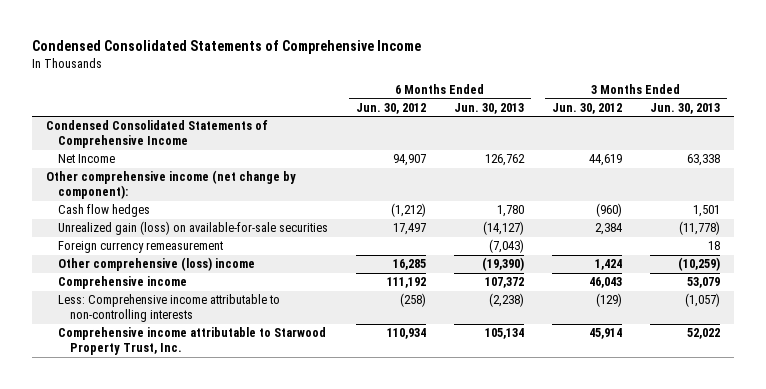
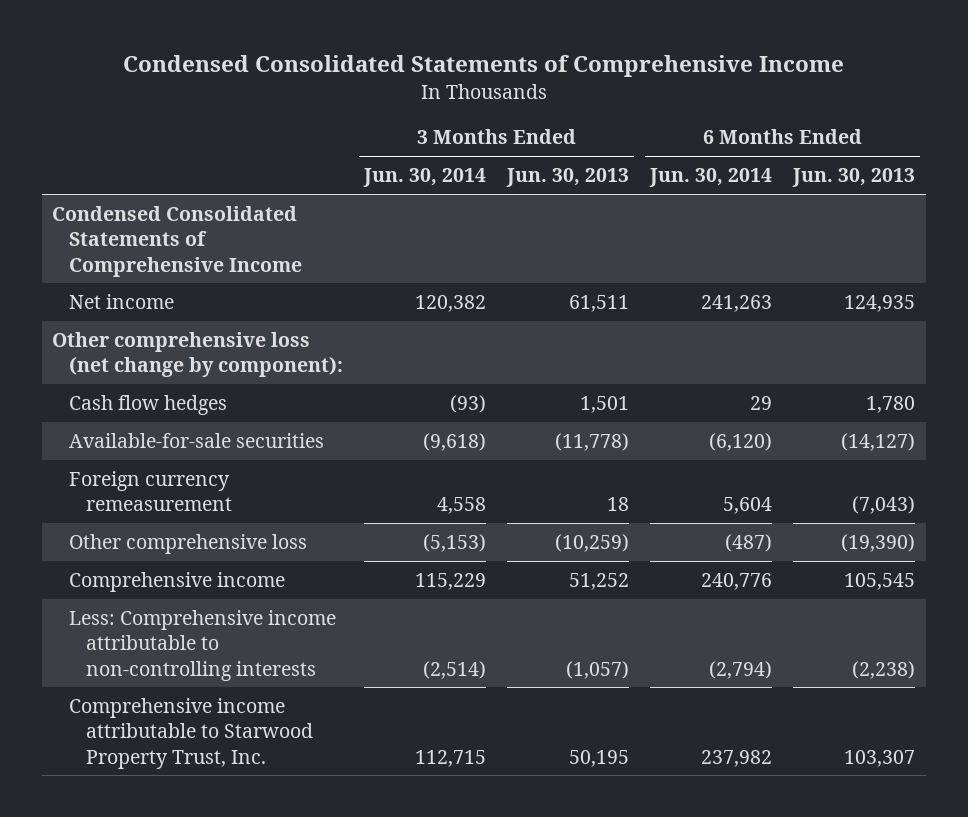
[356,102,427,114] Jun. 30, 2012 -> none
[552,102,623,114] Jun. 30, 2012 -> none
none -> [363,168,487,188] Jun. 30, 2014
none -> [649,168,773,188] Jun. 30, 2014
[58,154,116,164] Net Income -> [69,294,175,310] Net income
[485,154,526,167] 126,762 -> [844,295,916,313] 124,935
[687,154,721,167] 63,338 -> [569,295,630,313] 61,511
[45,170,296,200] Other comprehensive income (net change by component): -> [52,332,344,378] Other comprehensive loss (net change by component):
[58,221,329,236] Unrealized gain (loss) on available-for-sale securities -> [69,433,325,449] Available-for-sale securities
[58,257,256,272] Other comprehensive (loss) income -> [69,534,308,555] Other comprehensive loss
[485,277,525,289] 107,372 -> [844,573,916,591] 105,545
[687,277,721,289] 53,079 -> [569,573,630,591] 51,252
[485,328,525,340] 105,134 -> [844,749,916,767] 103,307
[687,328,721,340] 52,022 -> [569,749,630,767] 50,195

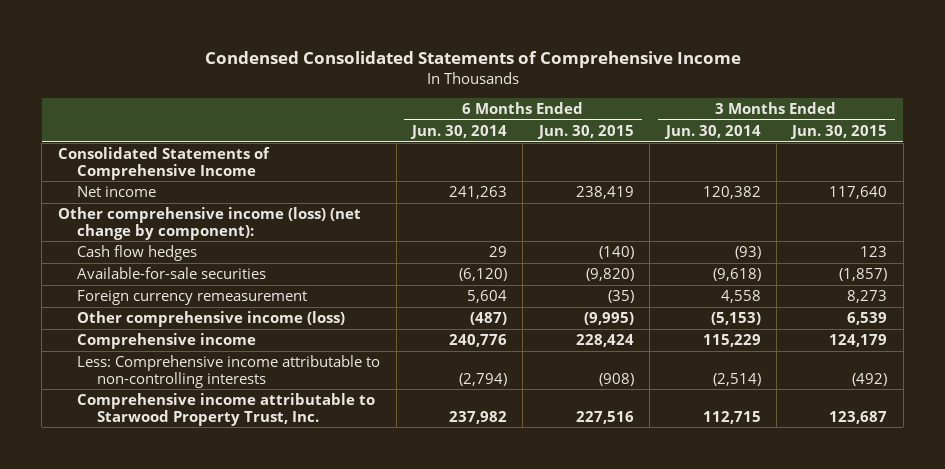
[506,168,630,188] Jun. 30, 2013 -> none
[792,168,916,188] Jun. 30, 2013 -> none
none -> [536,124,634,139] Jun. 30, 2015
none -> [790,124,888,139] Jun. 30, 2015
[52,206,303,277] Condensed Consolidated Statements of Comprehensive Income -> [57,147,270,180] Consolidated Statements of Comprehensive Income
[52,332,344,378] Other comprehensive loss (net change by component): -> [57,207,361,240] Other comprehensive income (loss) (net change by component):
[69,534,308,555] Other comprehensive loss -> [77,311,346,328] Other comprehensive income (loss)

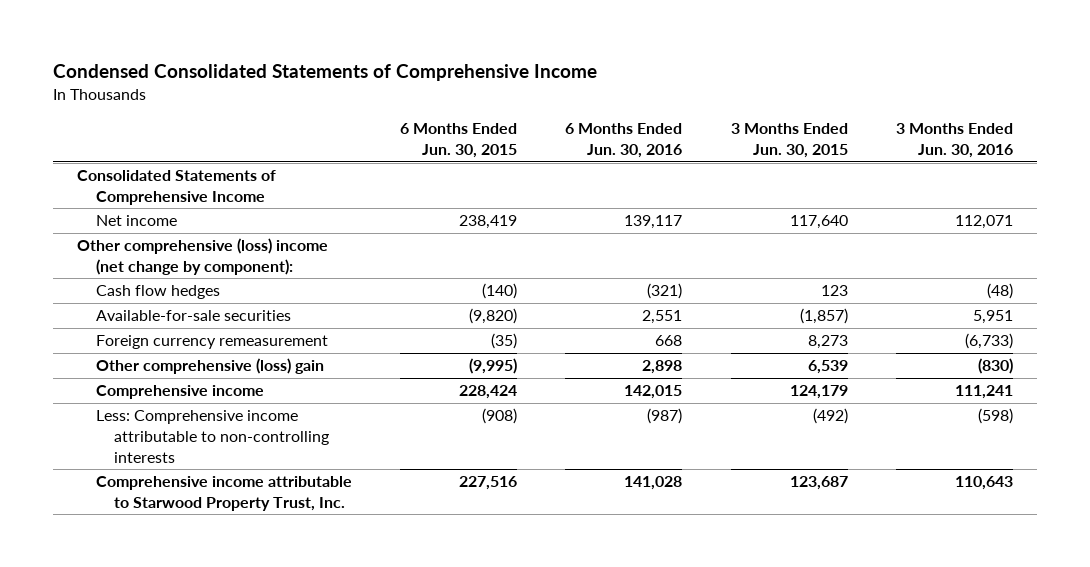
[410,124,508,139] Jun. 30, 2014 -> none
[663,124,761,139] Jun. 30, 2014 -> none
none -> [565,123,683,159] 6 Months Ended Jun. 30, 2016
none -> [896,123,1014,159] 3 Months Ended Jun. 30, 2016
[57,207,361,240] Other comprehensive income (loss) (net change by component): -> [77,238,329,275] Other comprehensive (loss) income (net change by component):
[77,311,346,328] Other comprehensive income (loss) -> [95,358,324,375] Other comprehensive (loss) gain

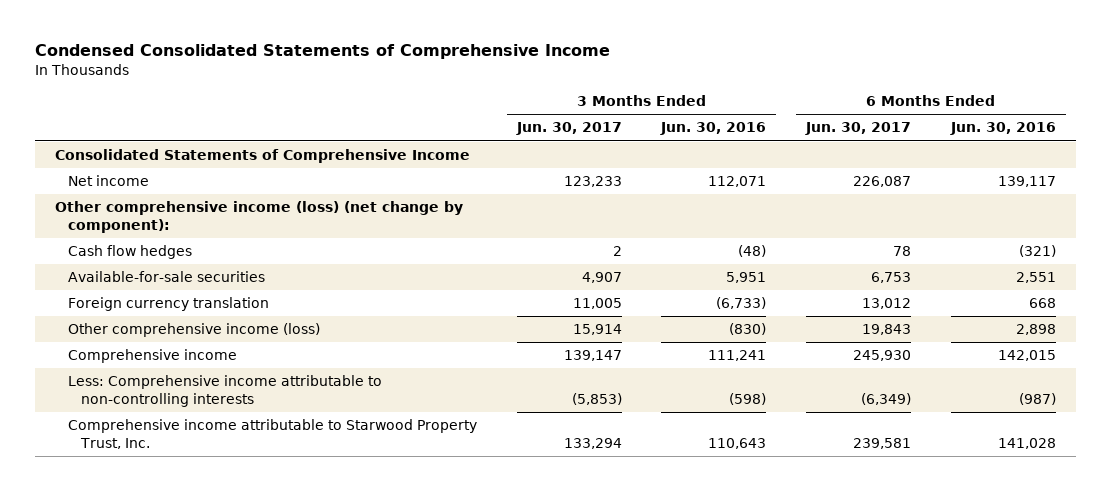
[400,123,518,159] 6 Months Ended Jun. 30, 2015 -> none
[730,123,848,159] 3 Months Ended Jun. 30, 2015 -> none
none -> [515,122,622,136] Jun. 30, 2017
none -> [805,122,912,136] Jun. 30, 2017
[77,238,329,275] Other comprehensive (loss) income (net change by component): -> [55,201,464,233] Other comprehensive income (loss) (net change by component):
[95,335,328,350] Foreign currency remeasurement -> [68,297,270,312] Foreign currency translation
[95,358,324,375] Other comprehensive (loss) gain -> [68,323,321,338] Other comprehensive income (loss)

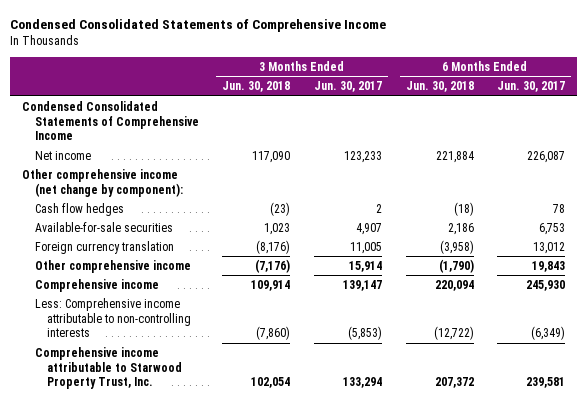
[660,122,767,136] Jun. 30, 2016 -> none
[949,122,1056,136] Jun. 30, 2016 -> none
none -> [222,81,291,93] Jun. 30, 2018
none -> [405,81,474,93] Jun. 30, 2018
[55,149,471,164] Consolidated Statements of Comprehensive Income -> [22,100,199,141] Condensed Consolidated Statements of Comprehensive Income
[55,201,464,233] Other comprehensive income (loss) (net change by component): -> [22,168,183,197] Other comprehensive income (net change by component):
[68,323,321,338] Other comprehensive income (loss) -> [34,259,191,273] Other comprehensive income

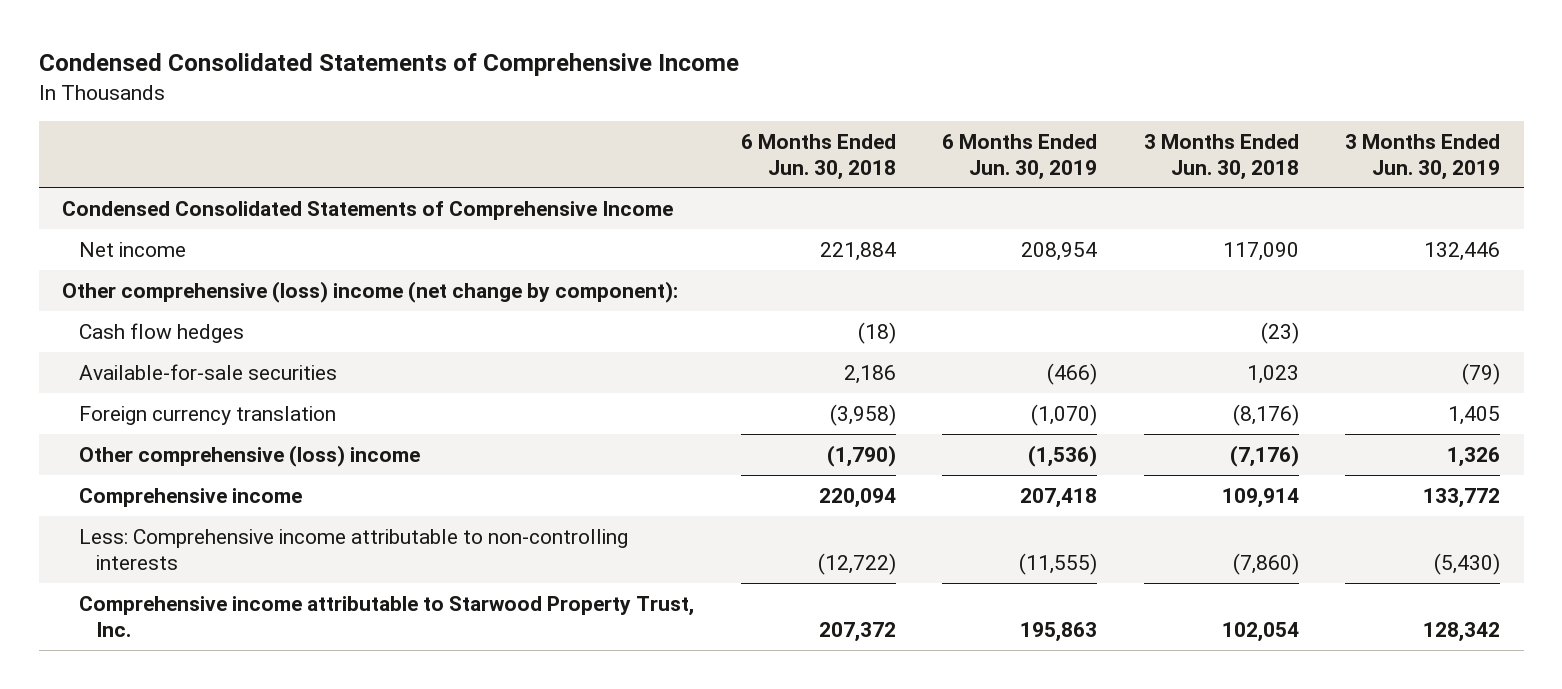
[313,81,382,93] Jun. 30, 2017 -> none
[497,81,566,93] Jun. 30, 2017 -> none
none -> [942,133,1098,180] 6 Months Ended Jun. 30, 2019
none -> [1345,133,1501,180] 3 Months Ended Jun. 30, 2019
[22,168,183,197] Other comprehensive income (net change by component): -> [61,280,678,303] Other comprehensive (loss) income (net change by component):
[34,259,191,273] Other comprehensive income -> [79,444,421,467] Other comprehensive (loss) income

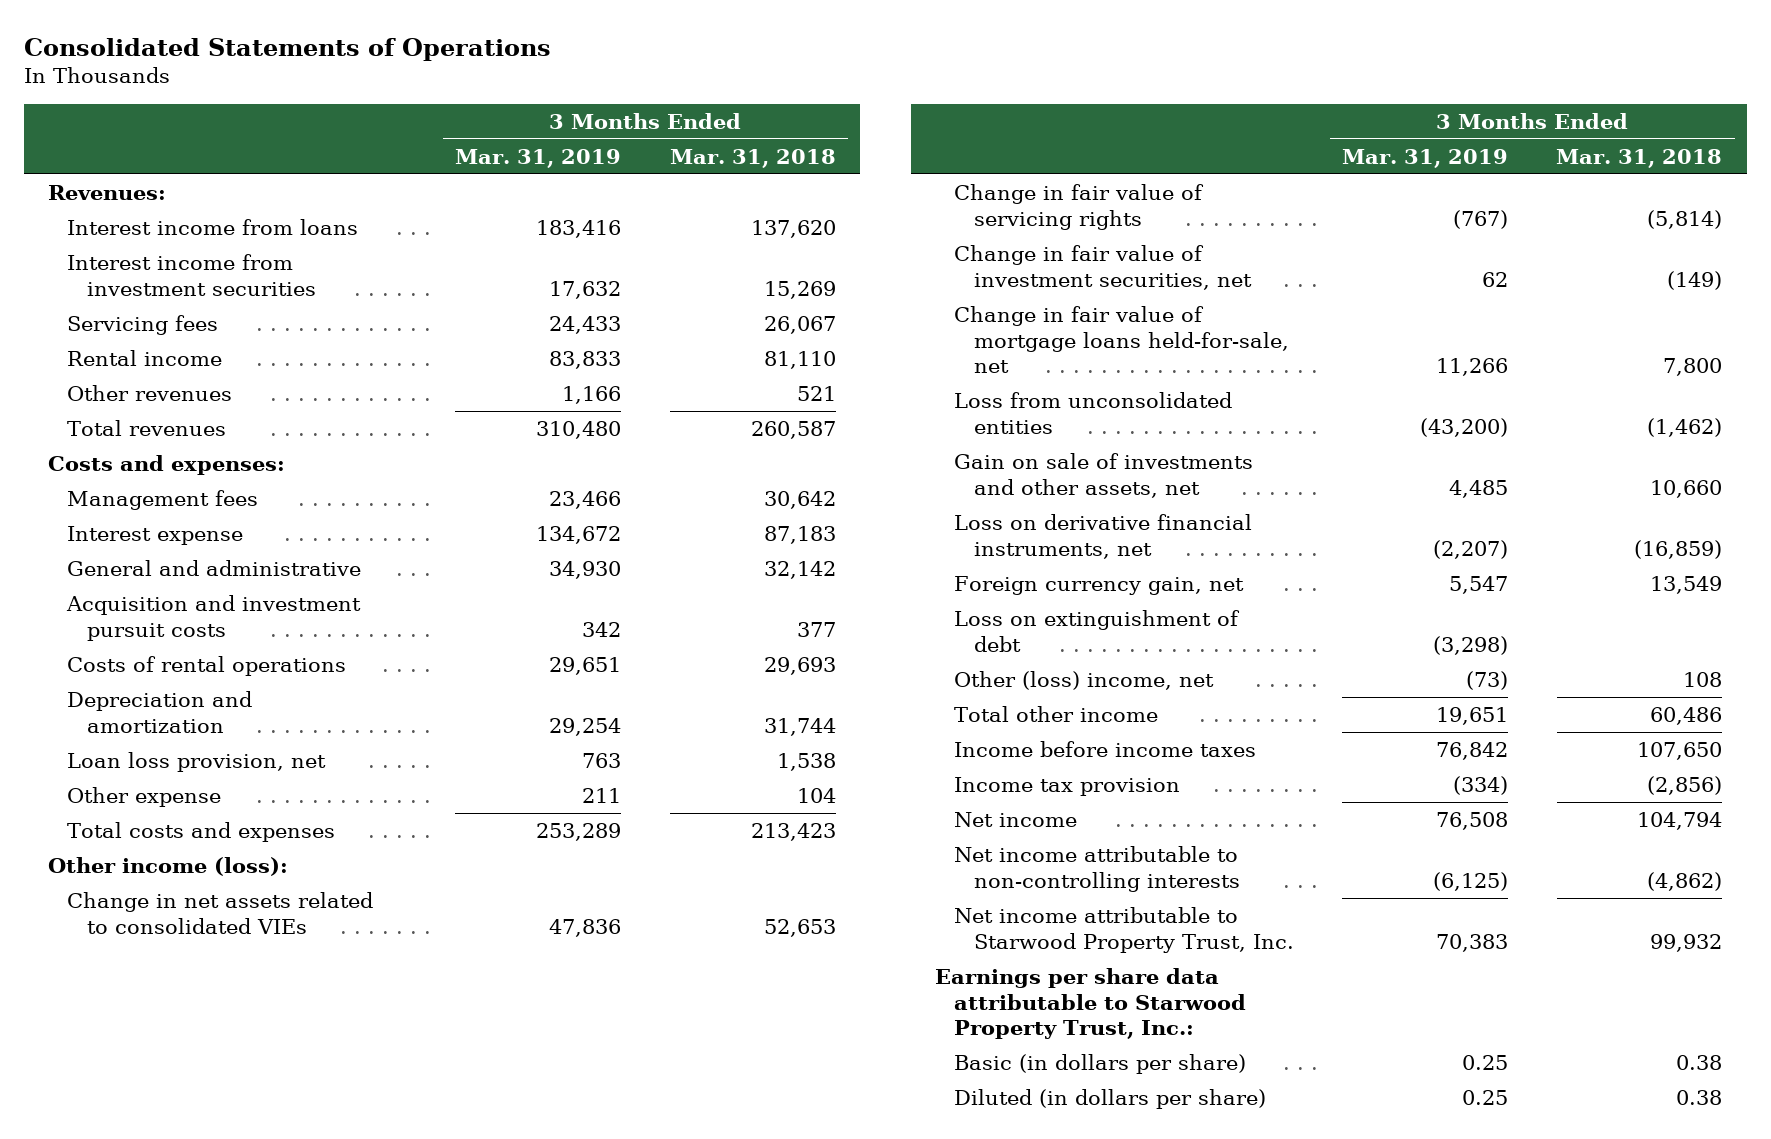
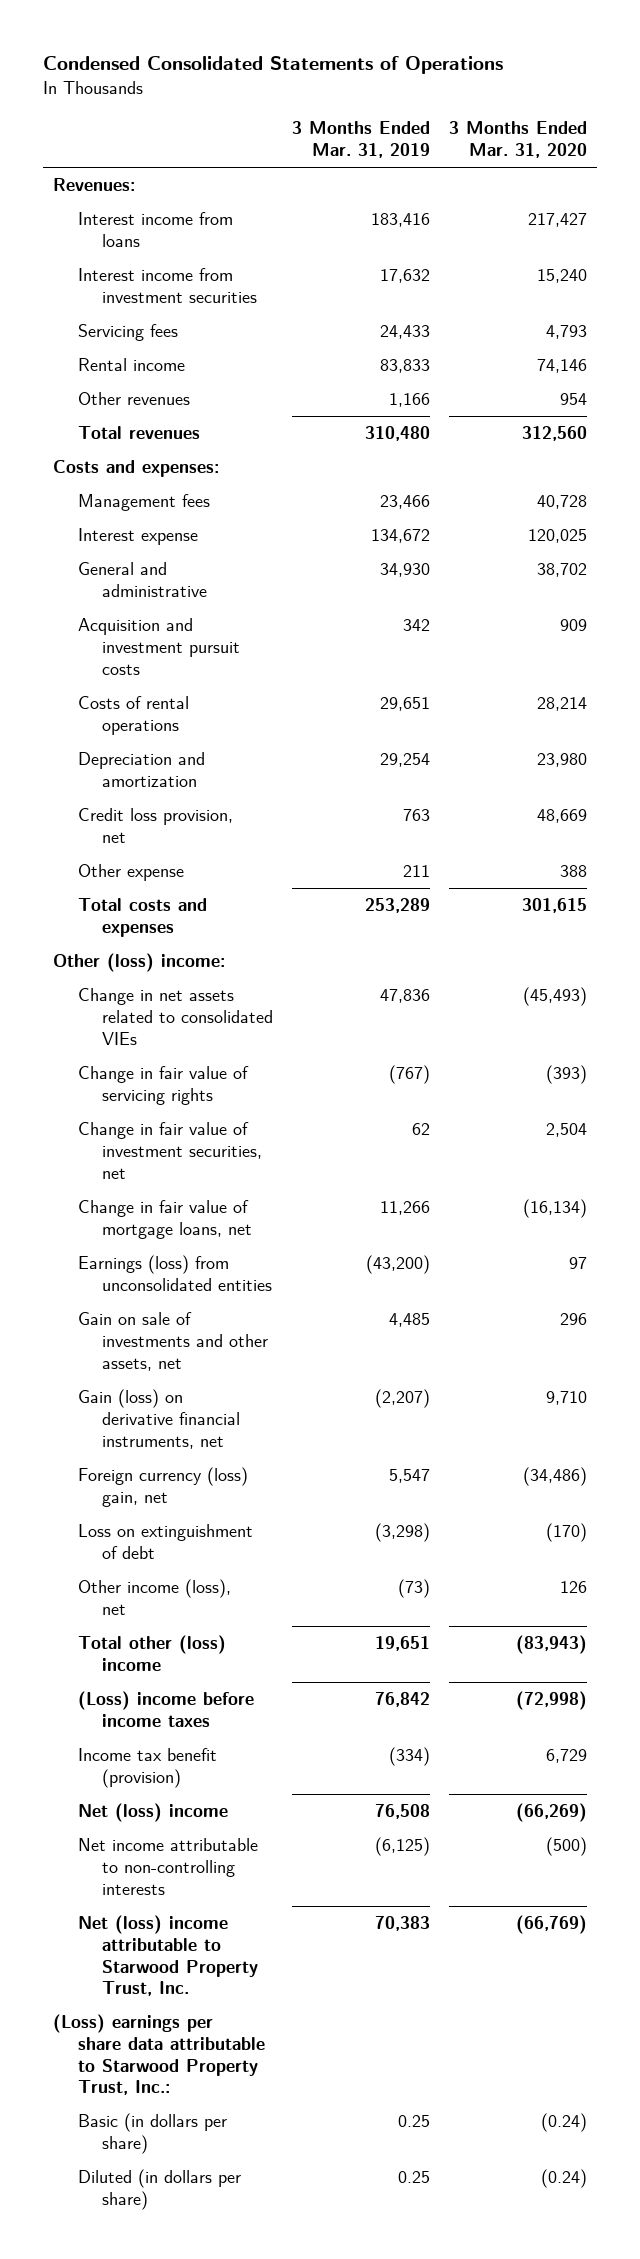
[23,37,551,61] Consolidated Statements of Operations -> [43,56,504,75] Condensed Consolidated Statements of Operations
[669,148,836,168] Mar. 31, 2018 -> none
none -> [449,121,588,158] 3 Months Ended Mar. 31, 2020
[67,751,327,772] Loan loss provision, net -> [77,808,233,843] Credit loss provision, net
[48,856,289,876] Other income (loss): -> [52,953,225,973] Other (loss) income:
[954,305,1289,374] Change in fair value of mortgage loans held-for-sale, net -> [77,1200,253,1239] Change in fair value of mortgage loans, net
[954,391,1233,434] Loss from unconsolidated entities -> [77,1255,273,1291] Earnings (loss) from unconsolidated entities
[954,513,1253,559] Loss on derivative financial instruments, net -> [77,1389,241,1449] Gain (loss) on derivative financial instruments, net
[954,575,1245,595] Foreign currency gain, net -> [77,1467,248,1507] Foreign currency (loss) gain, net
[954,670,1215,690] Other (loss) income, net -> [77,1579,231,1615] Other income (loss), net
[954,705,1159,722] Total other income -> [77,1635,226,1671] Total other (loss) income
[954,740,1257,757] Income before income taxes -> [77,1691,254,1727] (Loss) income before income taxes
[954,776,1181,796] Income tax provision -> [77,1748,217,1788] Income tax benefit (provision)
[954,811,1078,827] Net income -> [77,1803,228,1823] Net (loss) income
[954,906,1294,953] Net income attributable to Starwood Property Trust, Inc. -> [77,1915,259,1997] Net (loss) income attributable to Starwood Property Trust, Inc.
[935,967,1247,1040] Earnings per share data attributable to Starwood Property Trust, Inc.: -> [52,2014,265,2096] (Loss) earnings per share data attributable to Starwood Property Trust, Inc.:

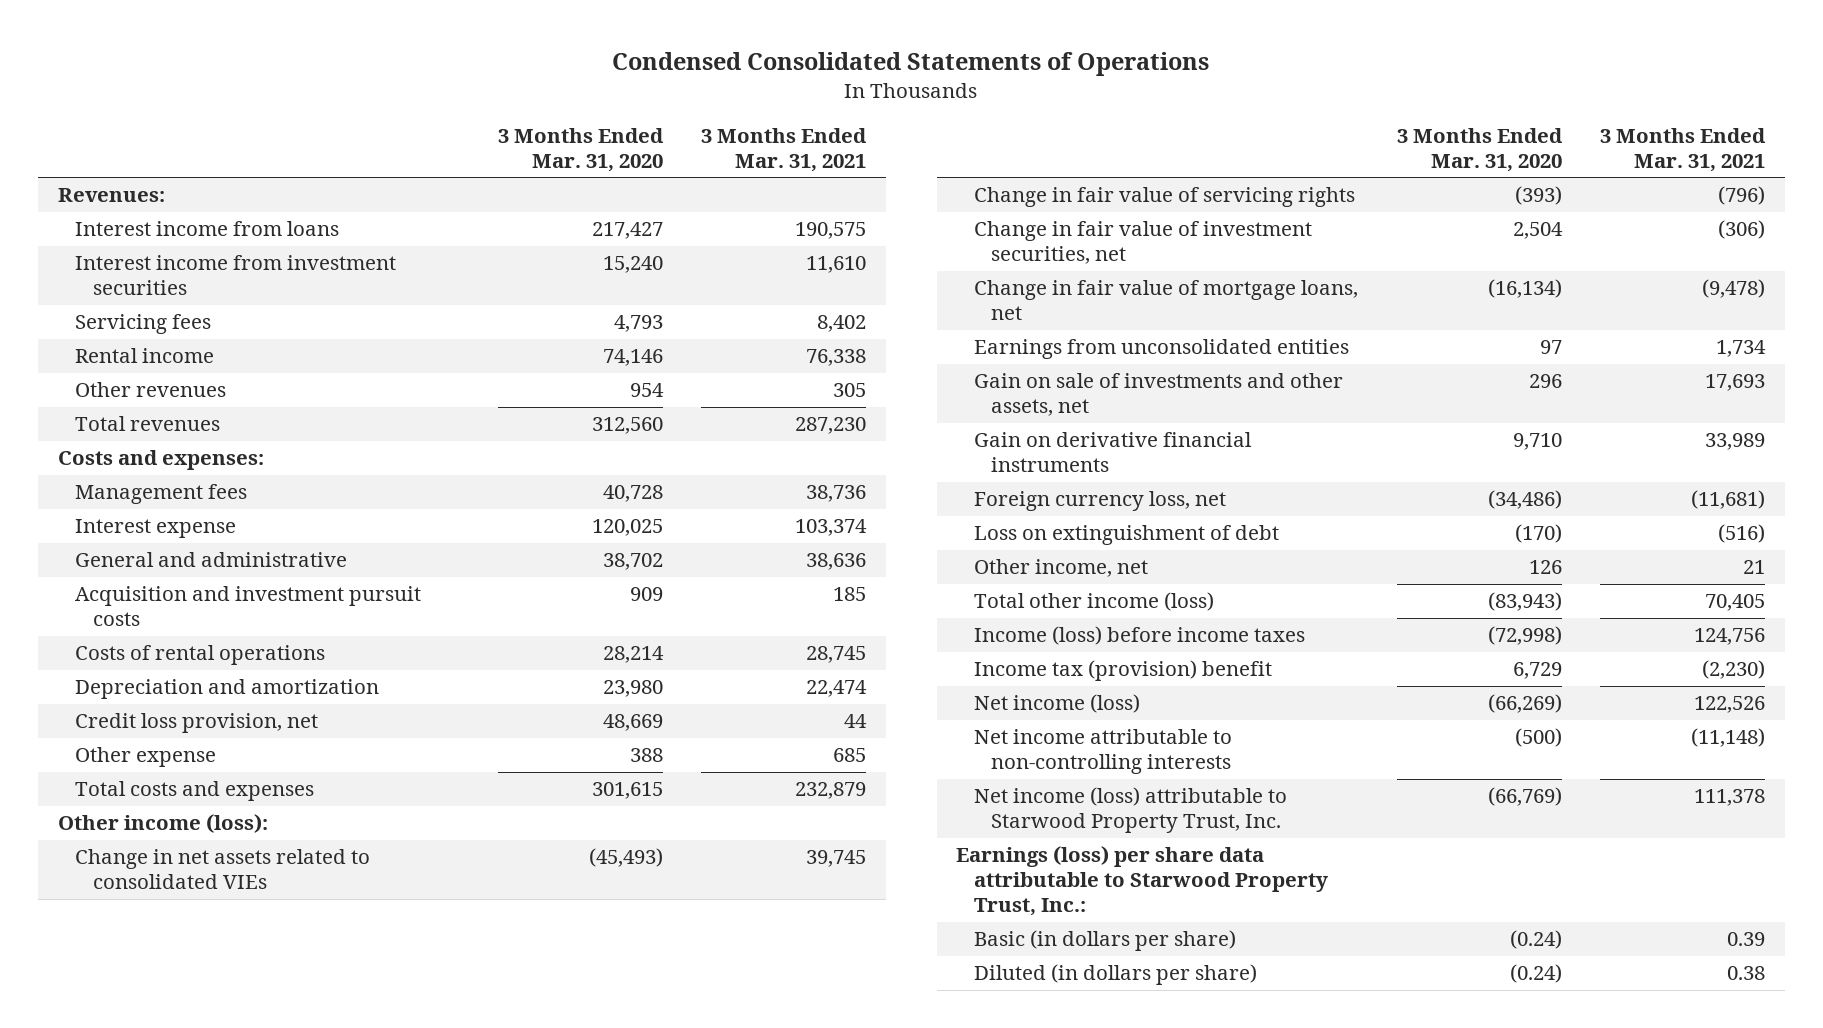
[292,121,431,158] 3 Months Ended Mar. 31, 2019 -> none
none -> [701,127,868,172] 3 Months Ended Mar. 31, 2021
[52,953,225,973] Other (loss) income: -> [57,814,268,834] Other income (loss):
[77,1255,273,1291] Earnings (loss) from unconsolidated entities -> [973,339,1349,360] Earnings from unconsolidated entities
[77,1389,241,1449] Gain (loss) on derivative financial instruments, net -> [973,432,1252,473] Gain on derivative financial instruments
[77,1467,248,1507] Foreign currency (loss) gain, net -> [973,491,1226,512] Foreign currency loss, net
[77,1579,231,1615] Other income (loss), net -> [973,559,1148,578] Other income, net
[77,1635,226,1671] Total other (loss) income -> [973,592,1214,612] Total other income (loss)
[77,1691,254,1727] (Loss) income before income taxes -> [973,626,1305,646] Income (loss) before income taxes
[77,1748,217,1788] Income tax benefit (provision) -> [973,660,1272,682] Income tax (provision) benefit
[77,1803,228,1823] Net (loss) income -> [973,694,1140,714] Net income (loss)
[77,1915,259,1997] Net (loss) income attributable to Starwood Property Trust, Inc. -> [973,787,1287,834] Net income (loss) attributable to Starwood Property Trust, Inc.
[52,2014,265,2096] (Loss) earnings per share data attributable to Starwood Property Trust, Inc.: -> [956,846,1328,917] Earnings (loss) per share data attributable to Starwood Property Trust, Inc.:

